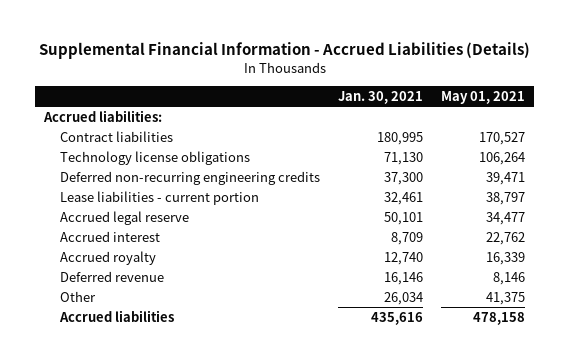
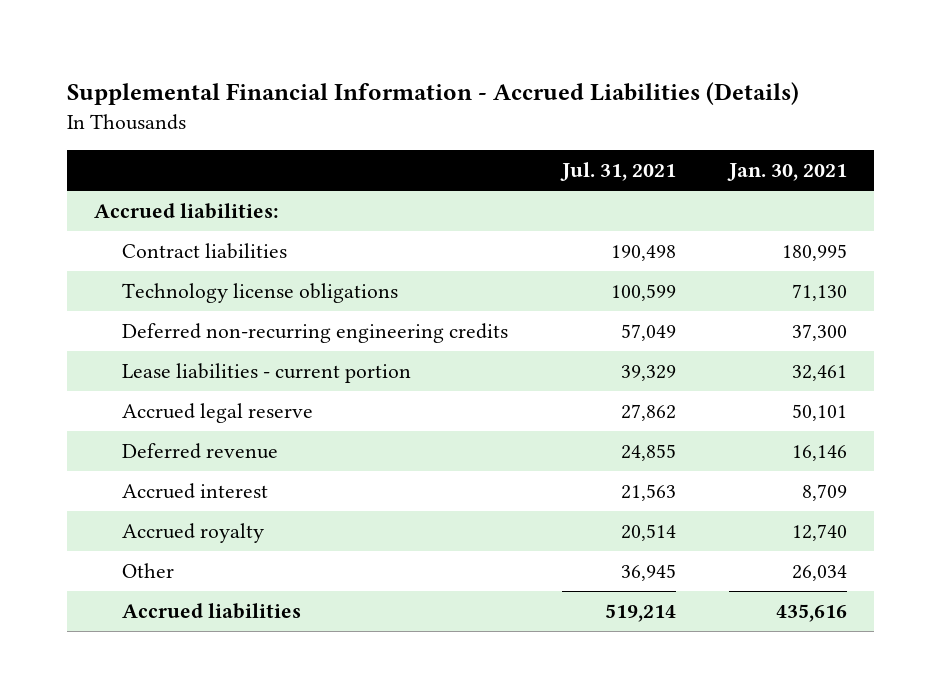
[441,91,526,105] May 01, 2021 -> none
none -> [559,162,676,182] Jul. 31, 2021
[59,270,164,282] Deferred revenue -> [121,442,278,459] Deferred revenue

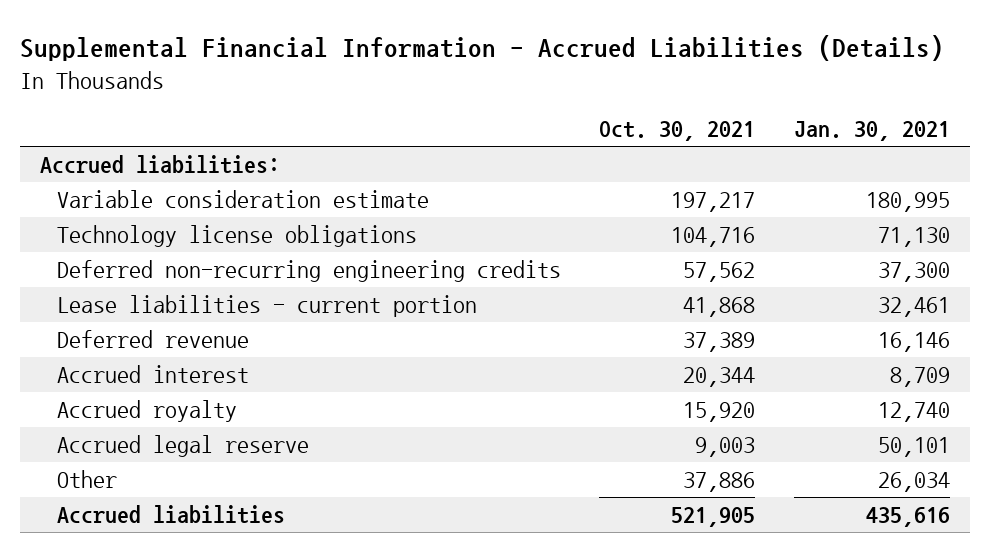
[559,162,676,182] Jul. 31, 2021 -> none
none -> [599,121,756,142] Oct. 30, 2021
[121,242,287,259] Contract liabilities -> [56,190,429,209] Variable consideration estimate
[121,402,313,423] Accrued legal reserve -> [56,435,309,458] Accrued legal reserve

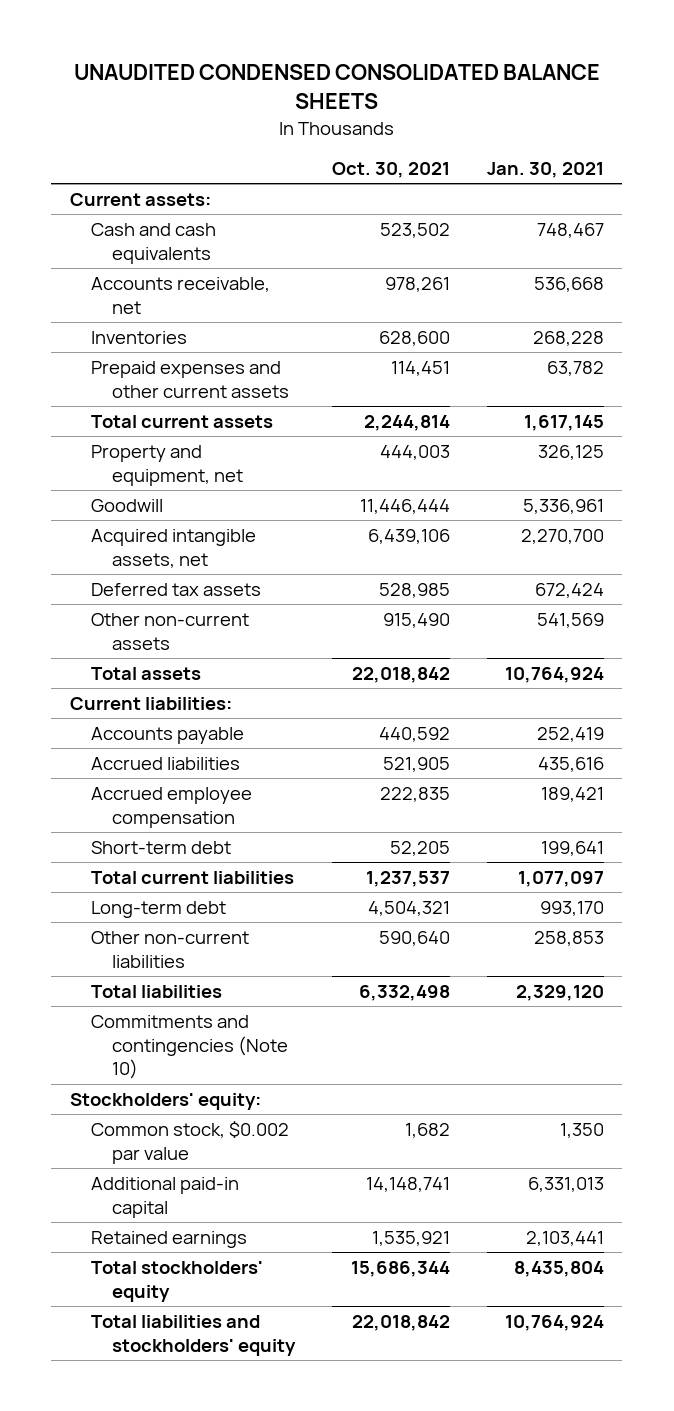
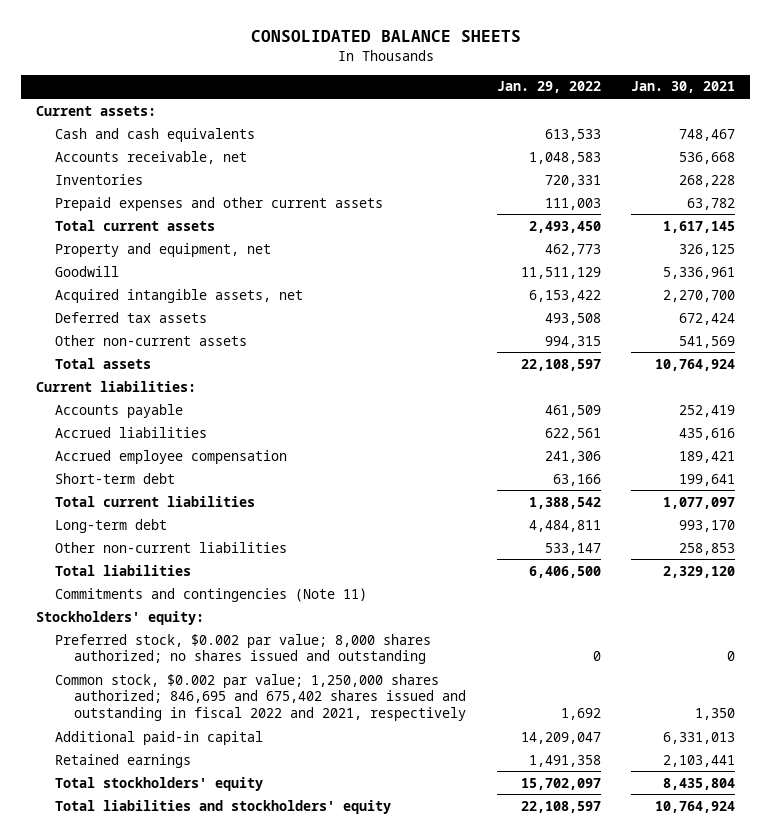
[73,64,600,110] UNAUDITED CONDENSED CONSOLIDATED BALANCE SHEETS -> [250,30,521,43] CONSOLIDATED BALANCE SHEETS
[332,162,451,179] Oct. 30, 2021 -> none
none -> [496,81,601,94] Jan. 29, 2022
[90,1014,289,1080] Commitments and contingencies (Note 10) -> [55,587,368,602] Commitments and contingencies (Note 11)
none -> [55,633,432,665] Preferred stock, $0.002 par value; 8,000 shares authorized; no shares issued and outstanding
[90,1120,289,1164] Common stock, $0.002 par value -> [55,673,467,721] Common stock, $0.002 par value; 1,250,000 shares authorized; 846,695 and 675,402 shares issued and outstanding in fiscal 2022 and 2021, respectively

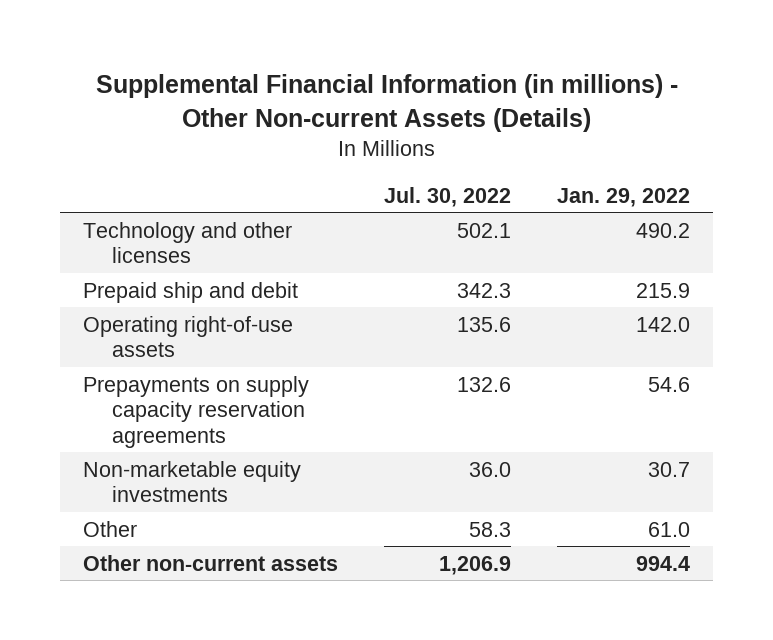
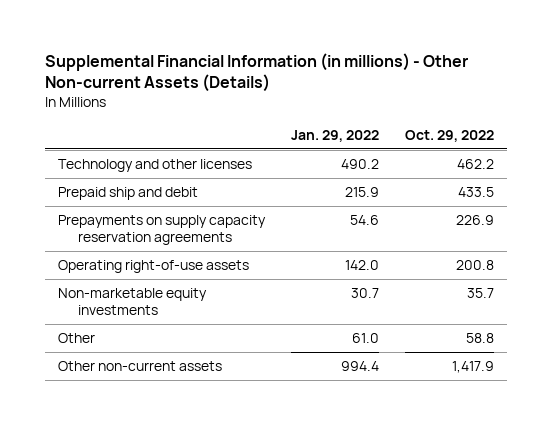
[384,186,512,207] Jul. 30, 2022 -> none
none -> [405,130,495,143] Oct. 29, 2022
[82,315,293,358] Operating right-of-use assets -> [58,259,250,273] Operating right-of-use assets

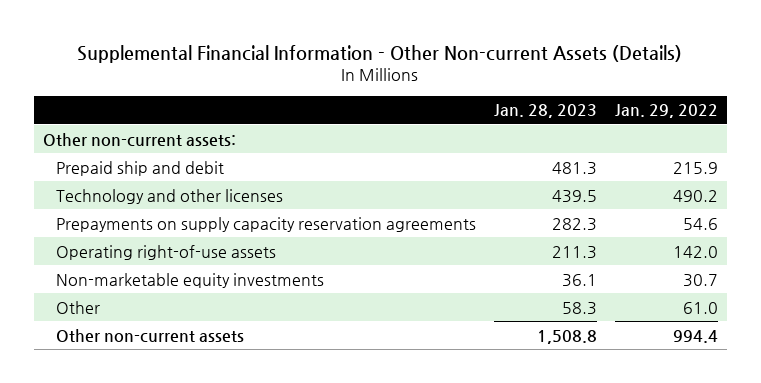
[45,52,469,93] Supplemental Financial Information (in millions) - Other Non-current Assets (Details) -> [77,44,683,63] Supplemental Financial Information - Other Non-current Assets (Details)
[405,130,495,143] Oct. 29, 2022 -> none
none -> [493,104,597,119] Jan. 28, 2023
none -> [43,132,237,147] Other non-current assets:
[58,158,253,172] Technology and other licenses -> [55,188,283,204] Technology and other licenses

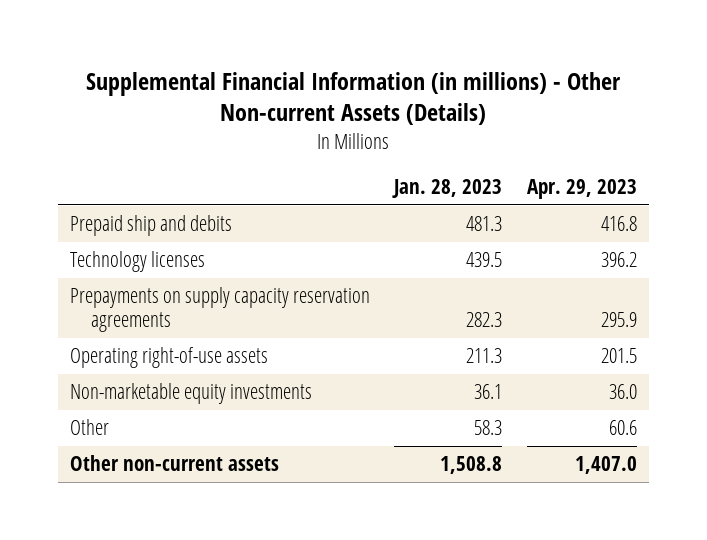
[77,44,683,63] Supplemental Financial Information - Other Non-current Assets (Details) -> [86,71,622,126] Supplemental Financial Information (in millions) - Other Non-current Assets (Details)
[614,104,718,119] Jan. 29, 2022 -> none
none -> [526,179,637,200] Apr. 29, 2023
[43,132,237,147] Other non-current assets: -> none
[55,160,224,176] Prepaid ship and debit -> [70,215,233,237] Prepaid ship and debits
[55,188,283,204] Technology and other licenses -> [70,251,206,273] Technology licenses

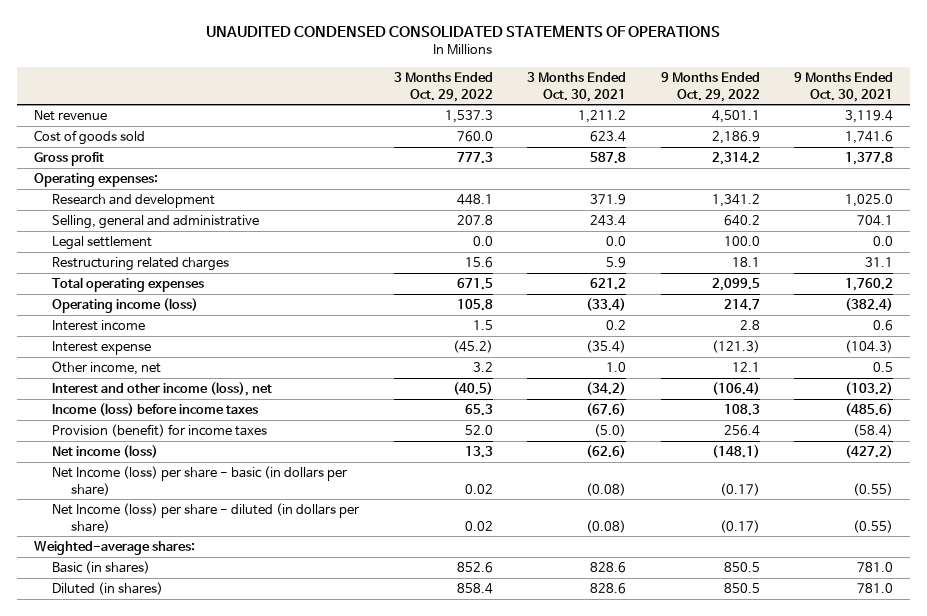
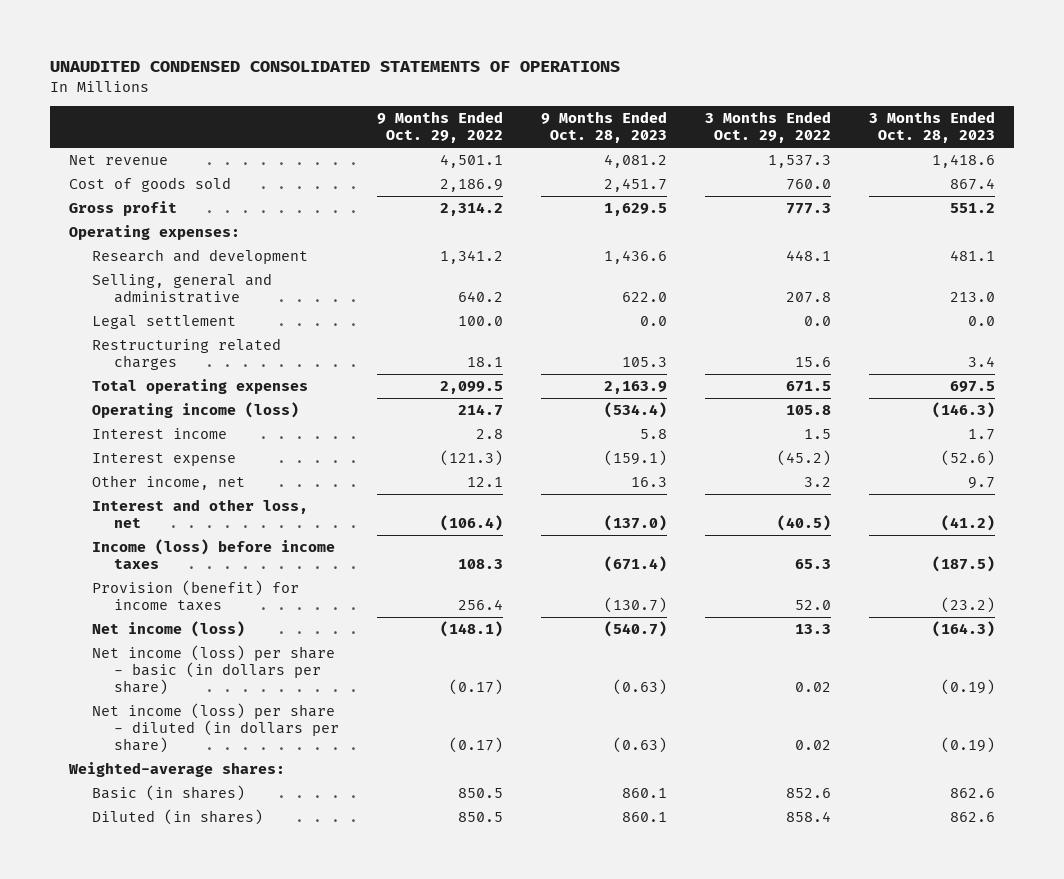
[527,72,627,102] 3 Months Ended Oct. 30, 2021 -> none
[793,72,893,102] 9 Months Ended Oct. 30, 2021 -> none
none -> [540,111,667,144] 9 Months Ended Oct. 28, 2023
none -> [868,111,995,144] 3 Months Ended Oct. 28, 2023
[52,381,273,396] Interest and other income (loss), net -> [91,499,308,528] Interest and other loss, net
[52,465,348,496] Net Income (loss) per share - basic (in dollars per share) -> [91,645,335,695] Net income (loss) per share - basic (in dollars per share)
[52,502,360,533] Net Income (loss) per share - diluted (in dollars per share) -> [91,703,340,753] Net income (loss) per share - diluted (in dollars per share)

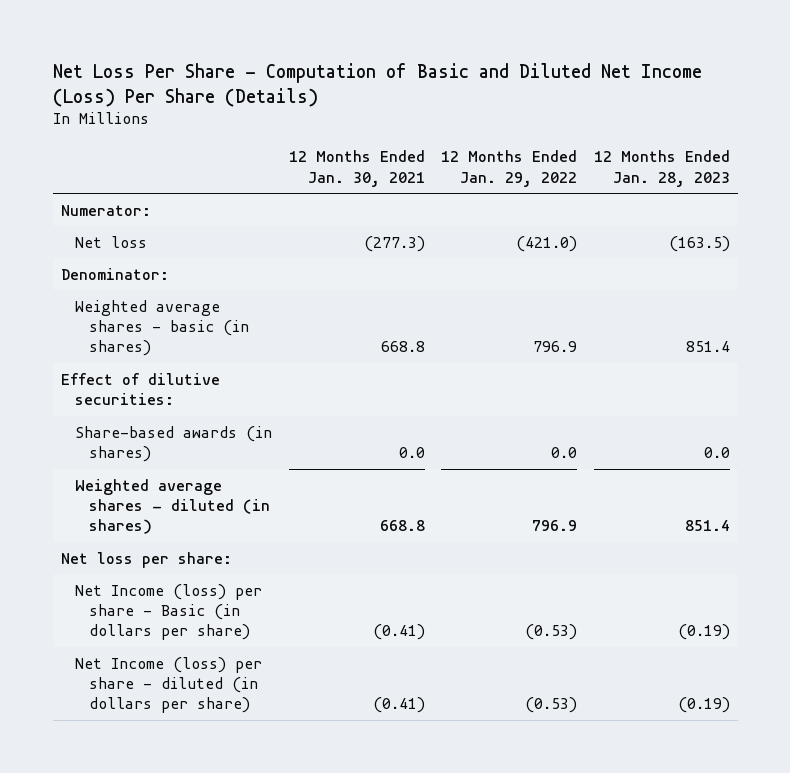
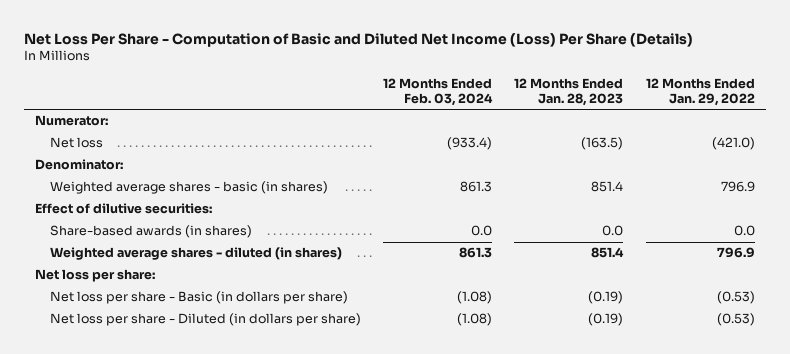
[288,150,425,187] 12 Months Ended Jan. 30, 2021 -> none
none -> [383,77,494,106] 12 Months Ended Feb. 03, 2024
[75,583,263,641] Net Income (loss) per share - Basic (in dollars per share) -> [50,291,349,305] Net loss per share - Basic (in dollars per share)
[75,656,263,714] Net Income (loss) per share - diluted (in dollars per share) -> [50,313,362,327] Net loss per share - Diluted (in dollars per share)

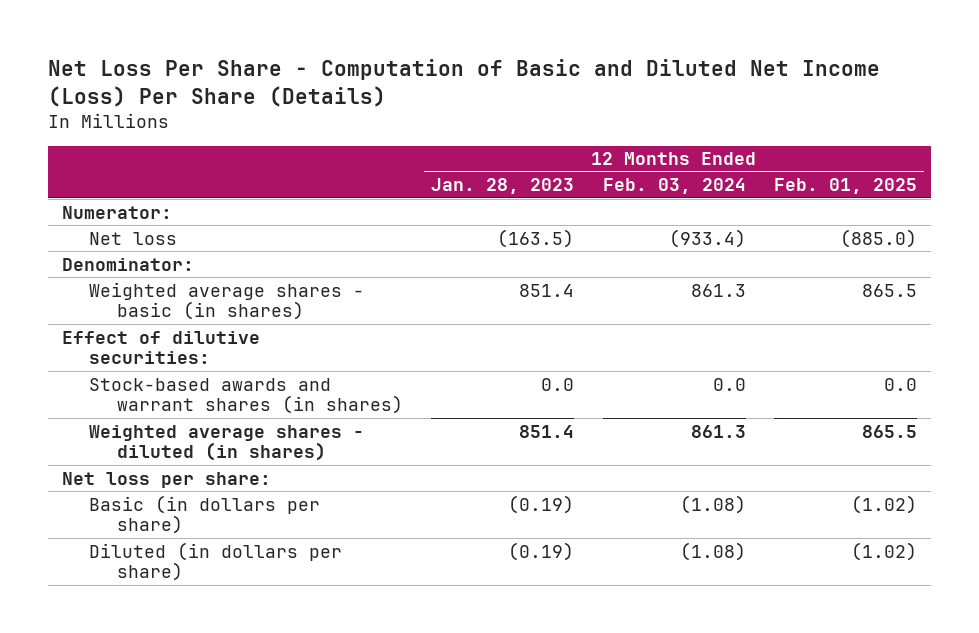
[645,77,755,106] 12 Months Ended Jan. 29, 2022 -> none
none -> [774,178,918,195] Feb. 01, 2025
[50,225,253,239] Share-based awards (in shares) -> [89,377,403,415] Stock-based awards and warrant shares (in shares)
[50,291,349,305] Net loss per share - Basic (in dollars per share) -> [89,494,321,535] Basic (in dollars per share)
[50,313,362,327] Net loss per share - Diluted (in dollars per share) -> [89,541,343,582] Diluted (in dollars per share)

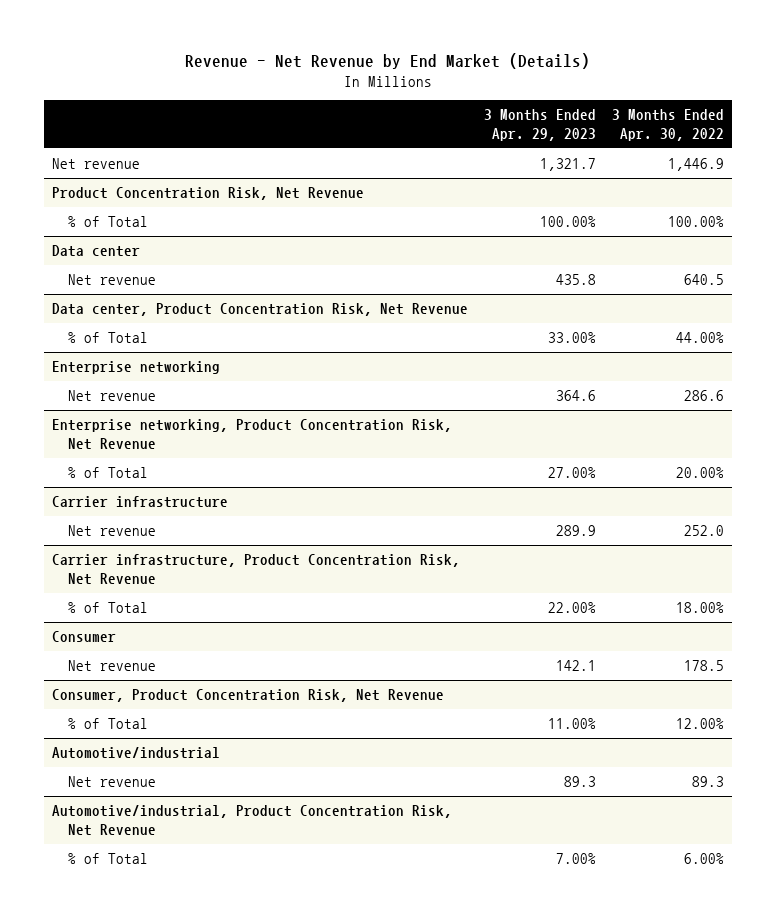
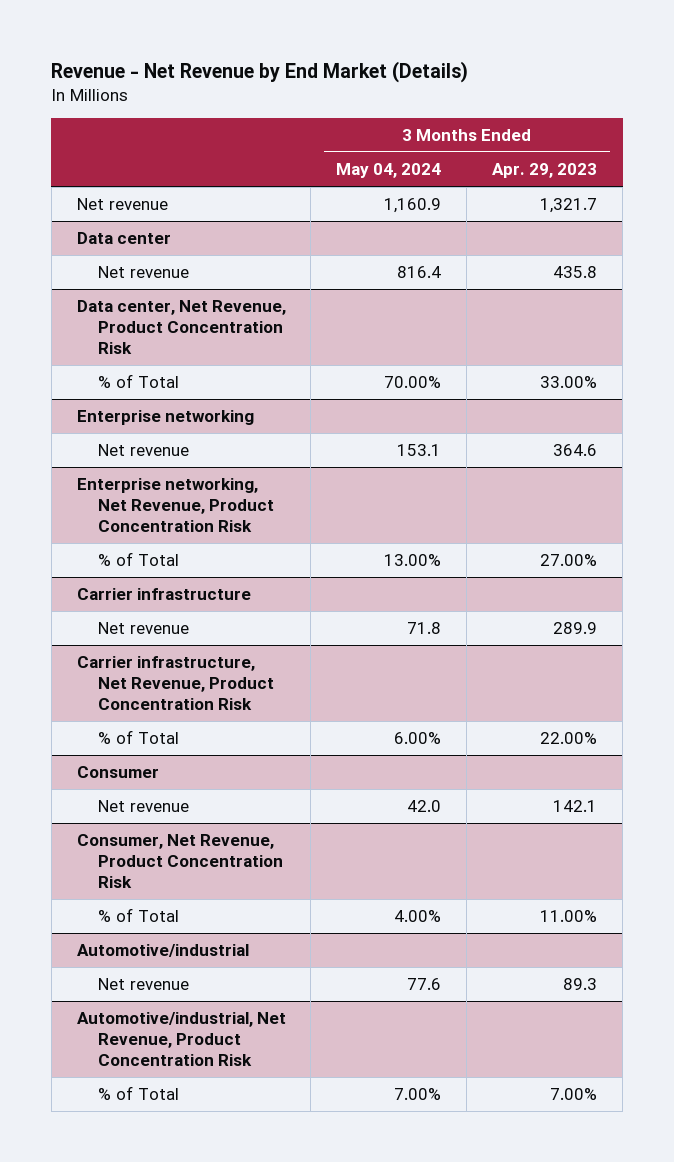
[611,109,724,141] 3 Months Ended Apr. 30, 2022 -> none
none -> [336,163,442,179] May 04, 2024
[51,187,364,201] Product Concentration Risk, Net Revenue -> none
[67,216,148,228] % of Total -> none
[51,303,468,317] Data center, Product Concentration Risk, Net Revenue -> [76,300,286,355] Data center, Net Revenue, Product Concentration Risk
[51,419,452,450] Enterprise networking, Product Concentration Risk, Net Revenue -> [76,478,274,533] Enterprise networking, Net Revenue, Product Concentration Risk
[51,554,460,585] Carrier infrastructure, Product Concentration Risk, Net Revenue -> [76,656,274,711] Carrier infrastructure, Net Revenue, Product Concentration Risk
[51,689,444,703] Consumer, Product Concentration Risk, Net Revenue -> [76,834,283,889] Consumer, Net Revenue, Product Concentration Risk
[51,805,452,836] Automotive/industrial, Product Concentration Risk, Net Revenue -> [76,1012,286,1067] Automotive/industrial, Net Revenue, Product Concentration Risk

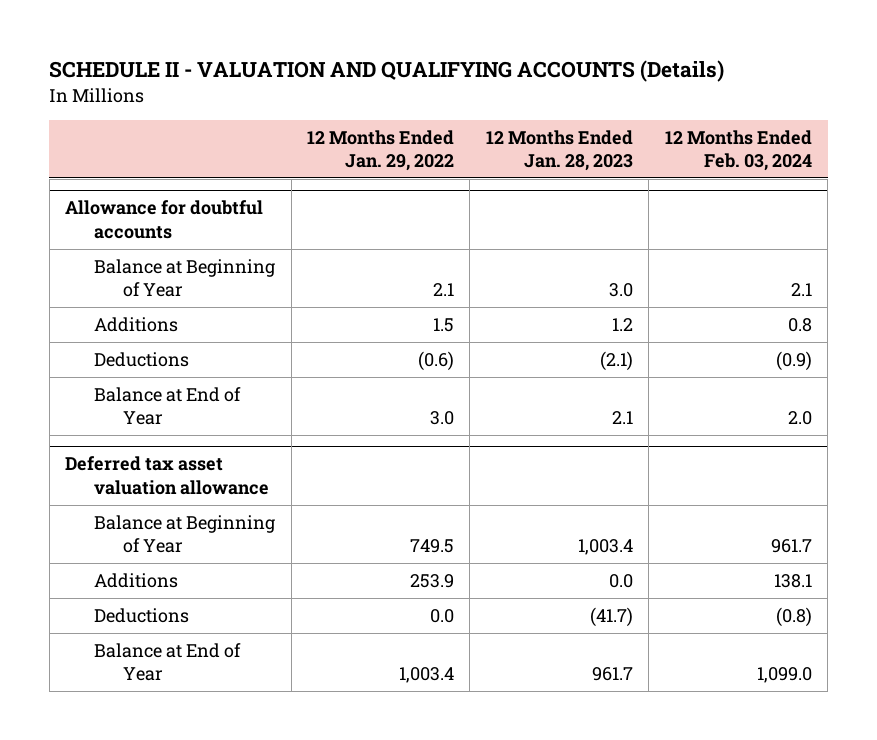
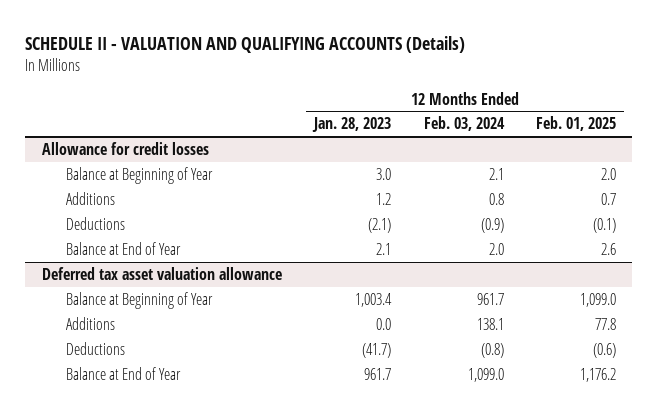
[306,129,454,171] 12 Months Ended Jan. 29, 2022 -> none
none -> [536,116,617,132] Feb. 01, 2025
[65,200,264,239] Allowance for doubtful accounts -> [41,141,209,155] Allowance for credit losses

